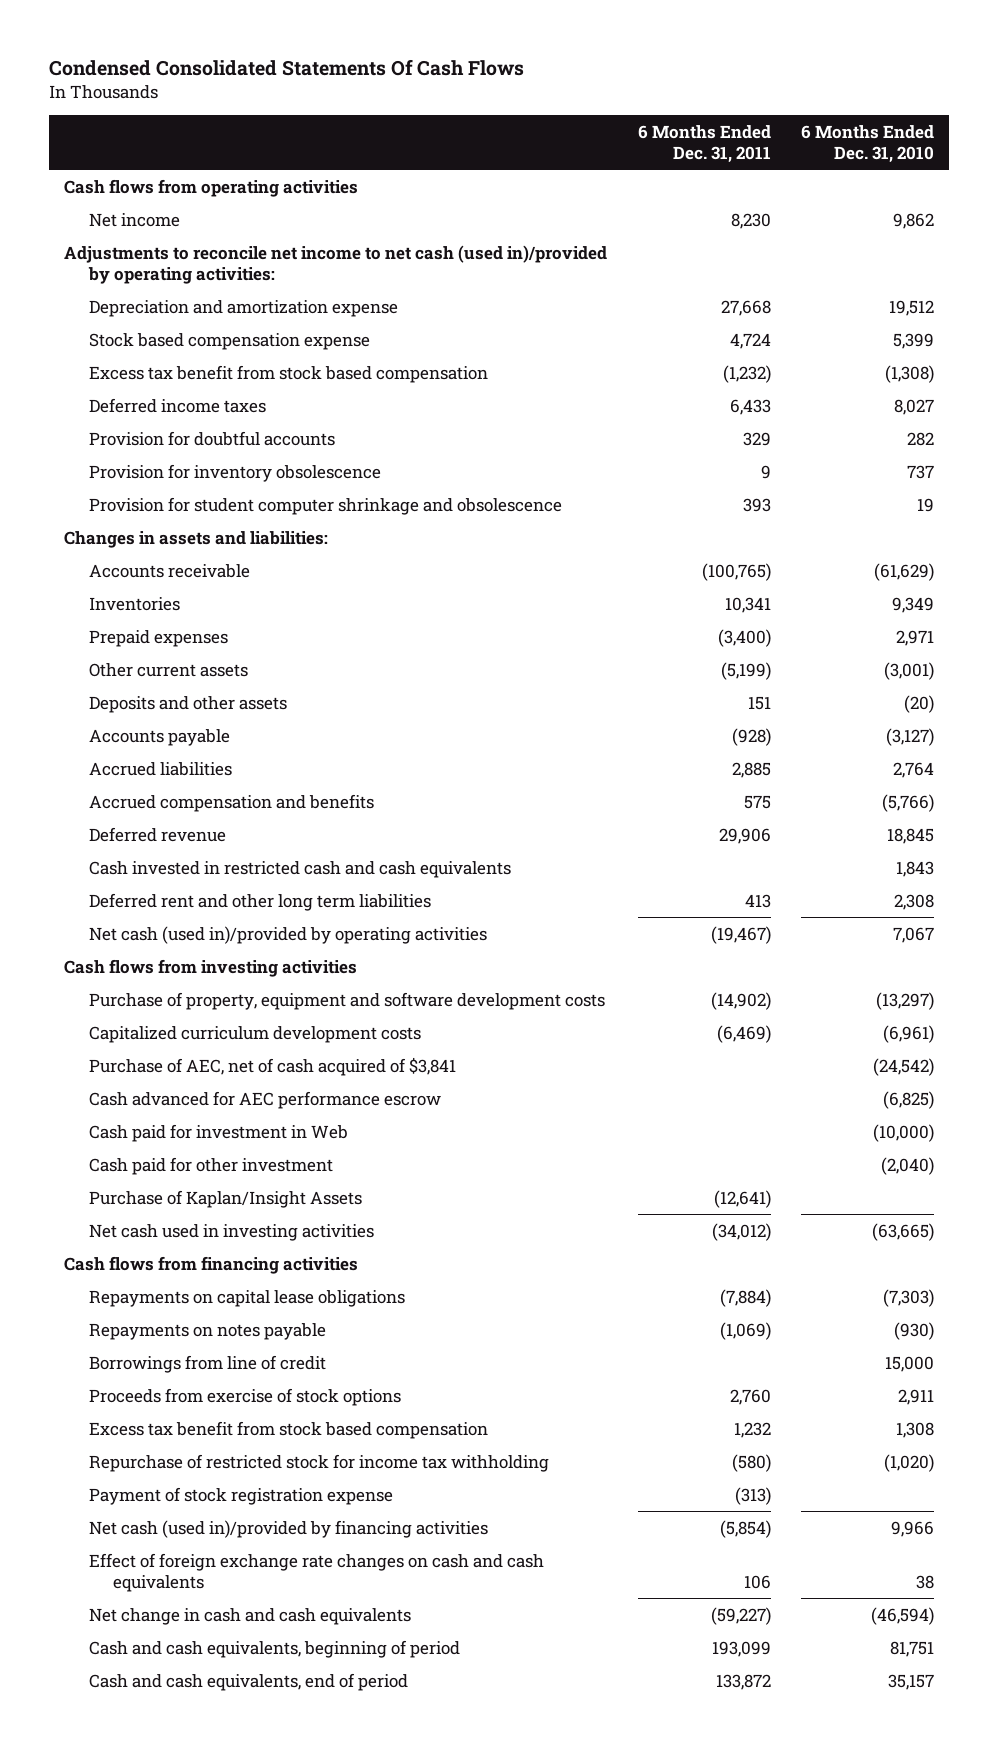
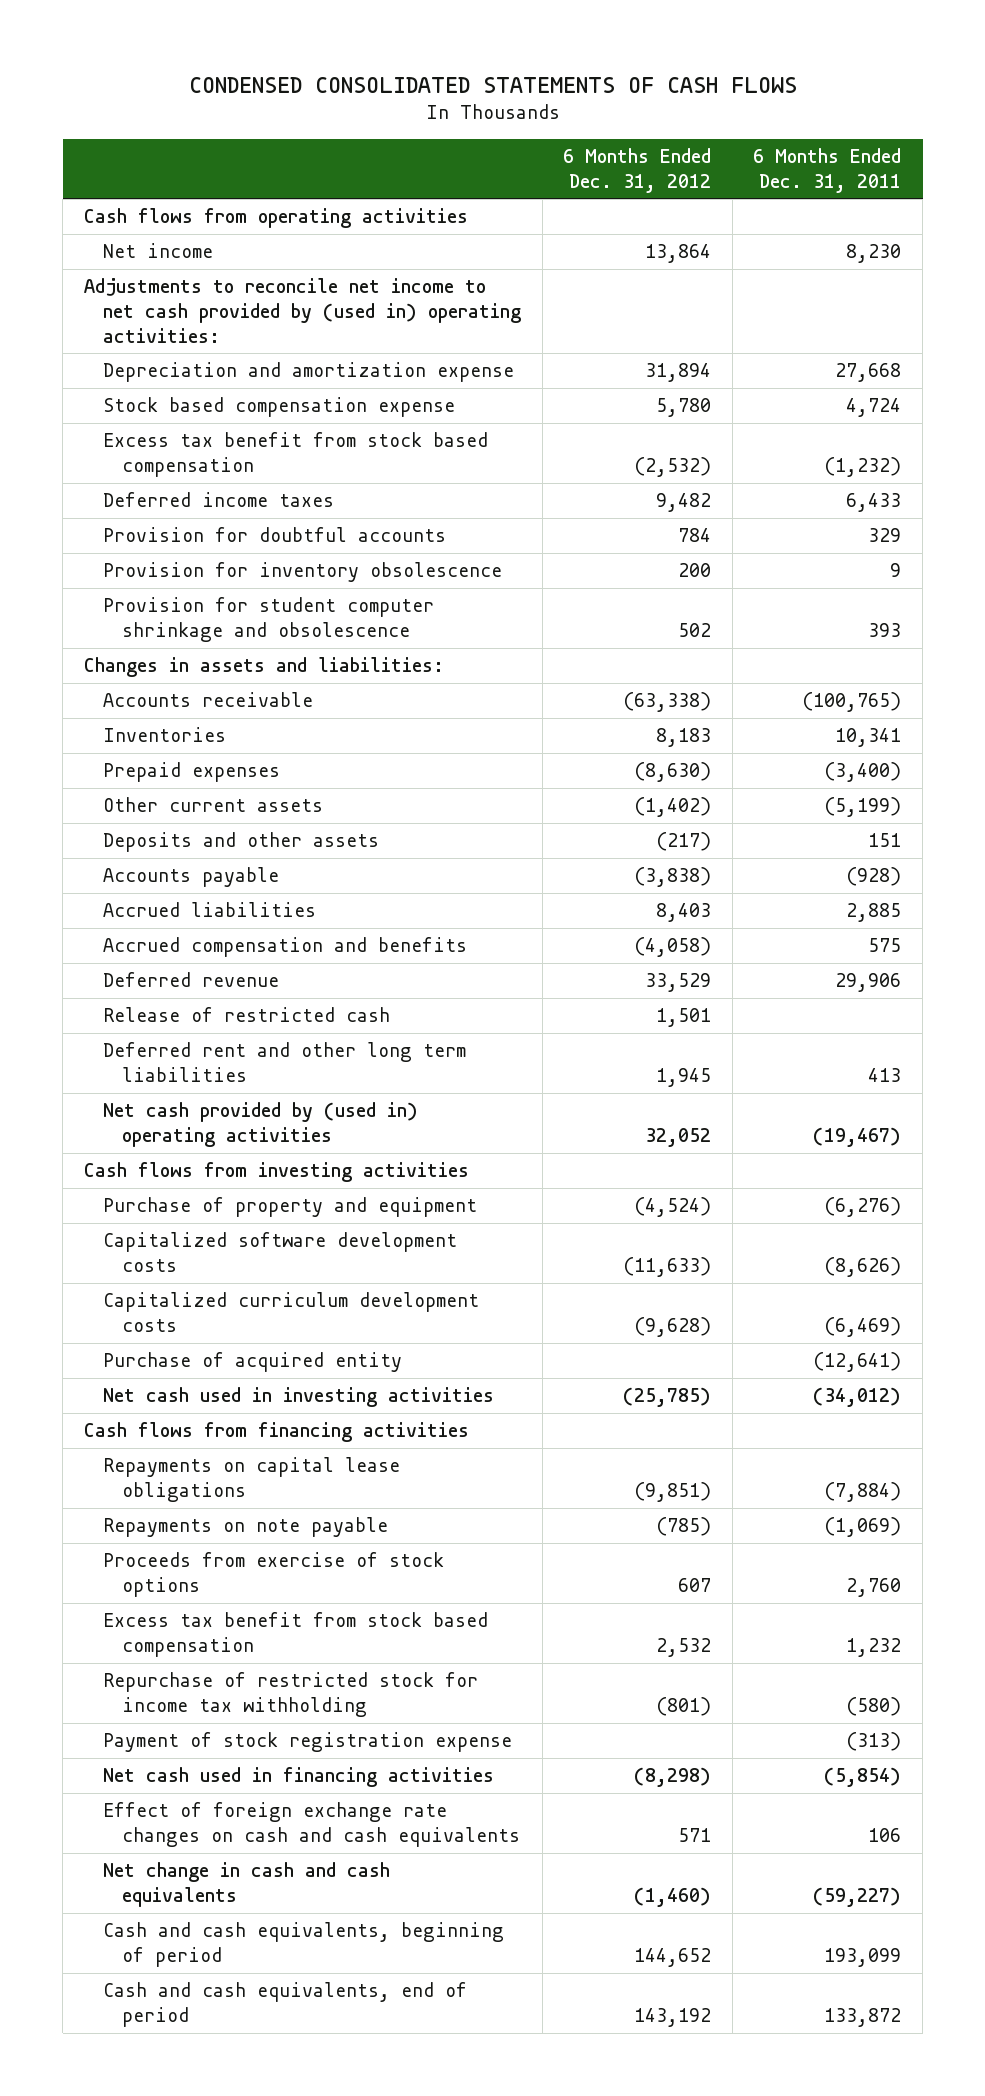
[48,59,524,77] Condensed Consolidated Statements Of Cash Flows -> [188,77,797,94] CONDENSED CONSOLIDATED STATEMENTS OF CASH FLOWS
[801,125,935,163] 6 Months Ended Dec. 31, 2010 -> none
none -> [563,147,712,193] 6 Months Ended Dec. 31, 2012
[64,244,608,284] Adjustments to reconcile net income to net cash (used in)/provided by operating activities: -> [83,278,521,343] Adjustments to reconcile net income to net cash provided by (used in) operating activities:
[88,860,511,878] Cash invested in restricted cash and cash equivalents -> [102,1007,390,1023] Release of restricted cash
[88,925,487,944] Net cash (used in)/provided by operating activities -> [102,1102,418,1147] Net cash provided by (used in) operating activities
[88,991,605,1010] Purchase of property, equipment and software development costs -> [102,1197,477,1218] Purchase of property and equipment
[710,991,771,1010] (14,902) -> [824,1197,902,1218] (6,276)
none -> [102,1232,457,1272] Capitalized software development costs
[88,1056,456,1076] Purchase of AEC, net of cash acquired of $3,841 -> none
[88,1090,441,1109] Cash advanced for AEC performance escrow -> none
[88,1123,348,1142] Cash paid for investment in Web -> none
[88,1156,333,1175] Cash paid for other investment -> none
[88,1189,362,1208] Purchase of Kaplan/Insight Assets -> [102,1352,402,1373] Purchase of acquired entity
[88,1354,326,1373] Borrowings from line of credit -> none
[88,1322,326,1340] Repayments on notes payable -> [102,1517,388,1538] Repayments on note payable
[88,1519,488,1538] Net cash (used in)/provided by financing activities -> [102,1767,494,1788] Net cash used in financing activities

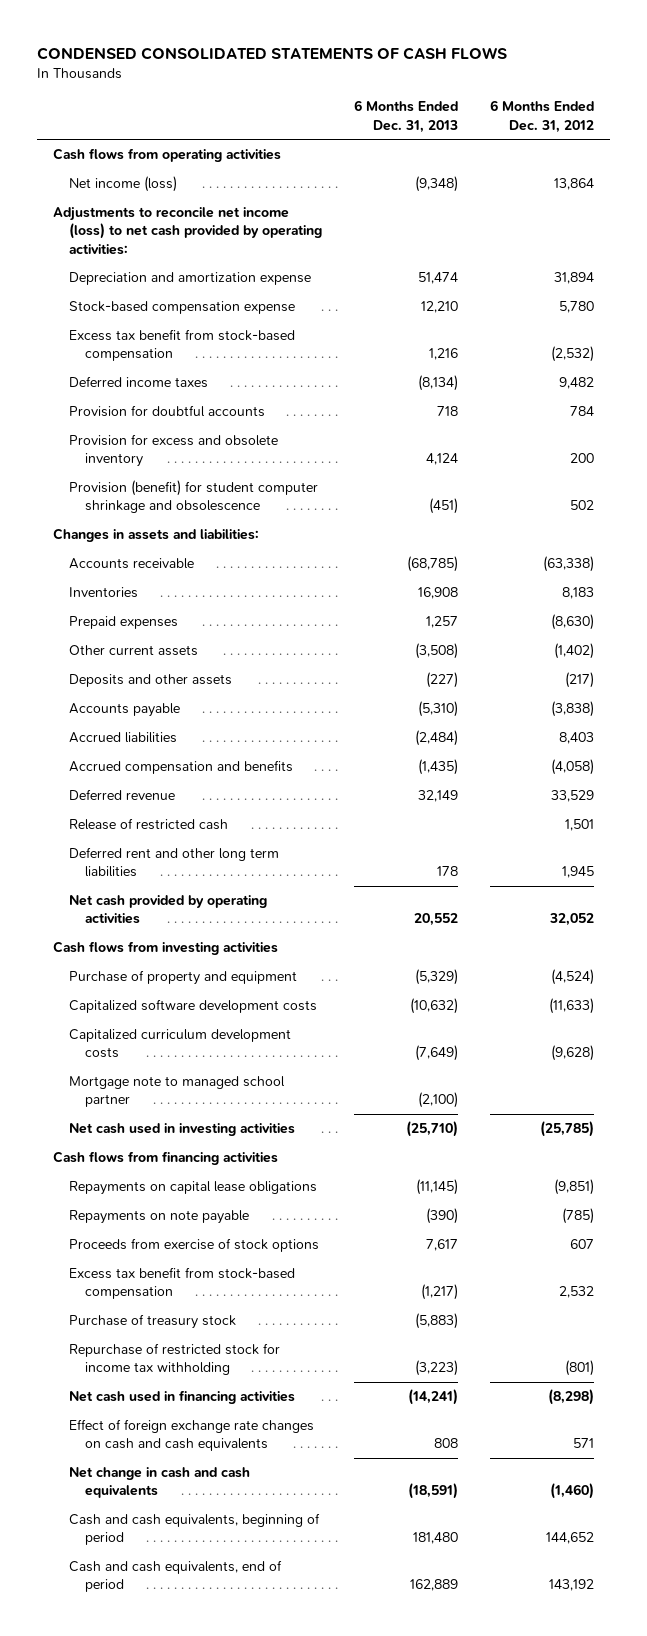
[753,147,902,193] 6 Months Ended Dec. 31, 2011 -> none
none -> [354,100,459,133] 6 Months Ended Dec. 31, 2013
[102,243,213,259] Net income -> [69,176,178,193] Net income (loss)
[83,278,521,343] Adjustments to reconcile net income to net cash provided by (used in) operating activities: -> [52,207,323,255] Adjustments to reconcile net income (loss) to net cash provided by operating activities:
[102,397,455,418] Stock based compensation expense -> [69,301,296,315] Stock-based compensation expense
[102,432,488,477] Excess tax benefit from stock based compensation -> [69,329,296,362] Excess tax benefit from stock-based compensation
[102,562,502,583] Provision for inventory obsolescence -> [69,434,279,468] Provision for excess and obsolete inventory
[102,597,434,642] Provision for student computer shrinkage and obsolescence -> [69,480,319,514] Provision (benefit) for student computer shrinkage and obsolescence
[102,1102,418,1147] Net cash provided by (used in) operating activities -> [69,895,268,925] Net cash provided by operating activities
[102,1352,402,1373] Purchase of acquired entity -> none
none -> [69,1076,286,1108] Mortgage note to managed school partner
[102,1612,488,1657] Excess tax benefit from stock based compensation -> [69,1267,296,1300] Excess tax benefit from stock-based compensation
none -> [69,1314,237,1330] Purchase of treasury stock
[102,1732,512,1753] Payment of stock registration expense -> none

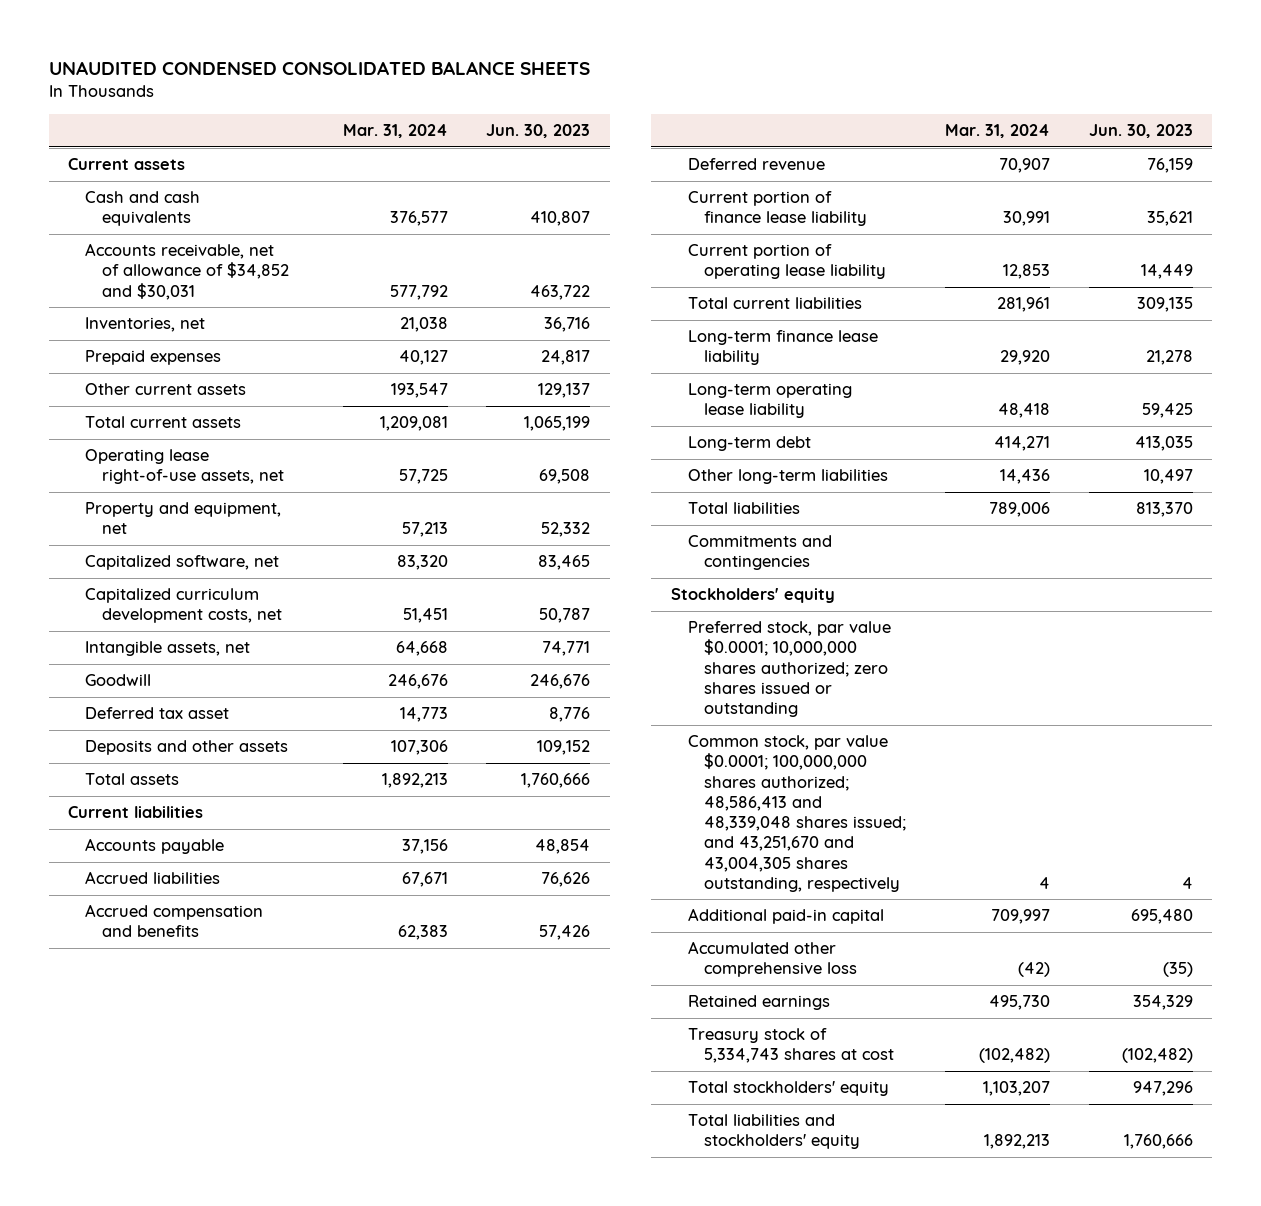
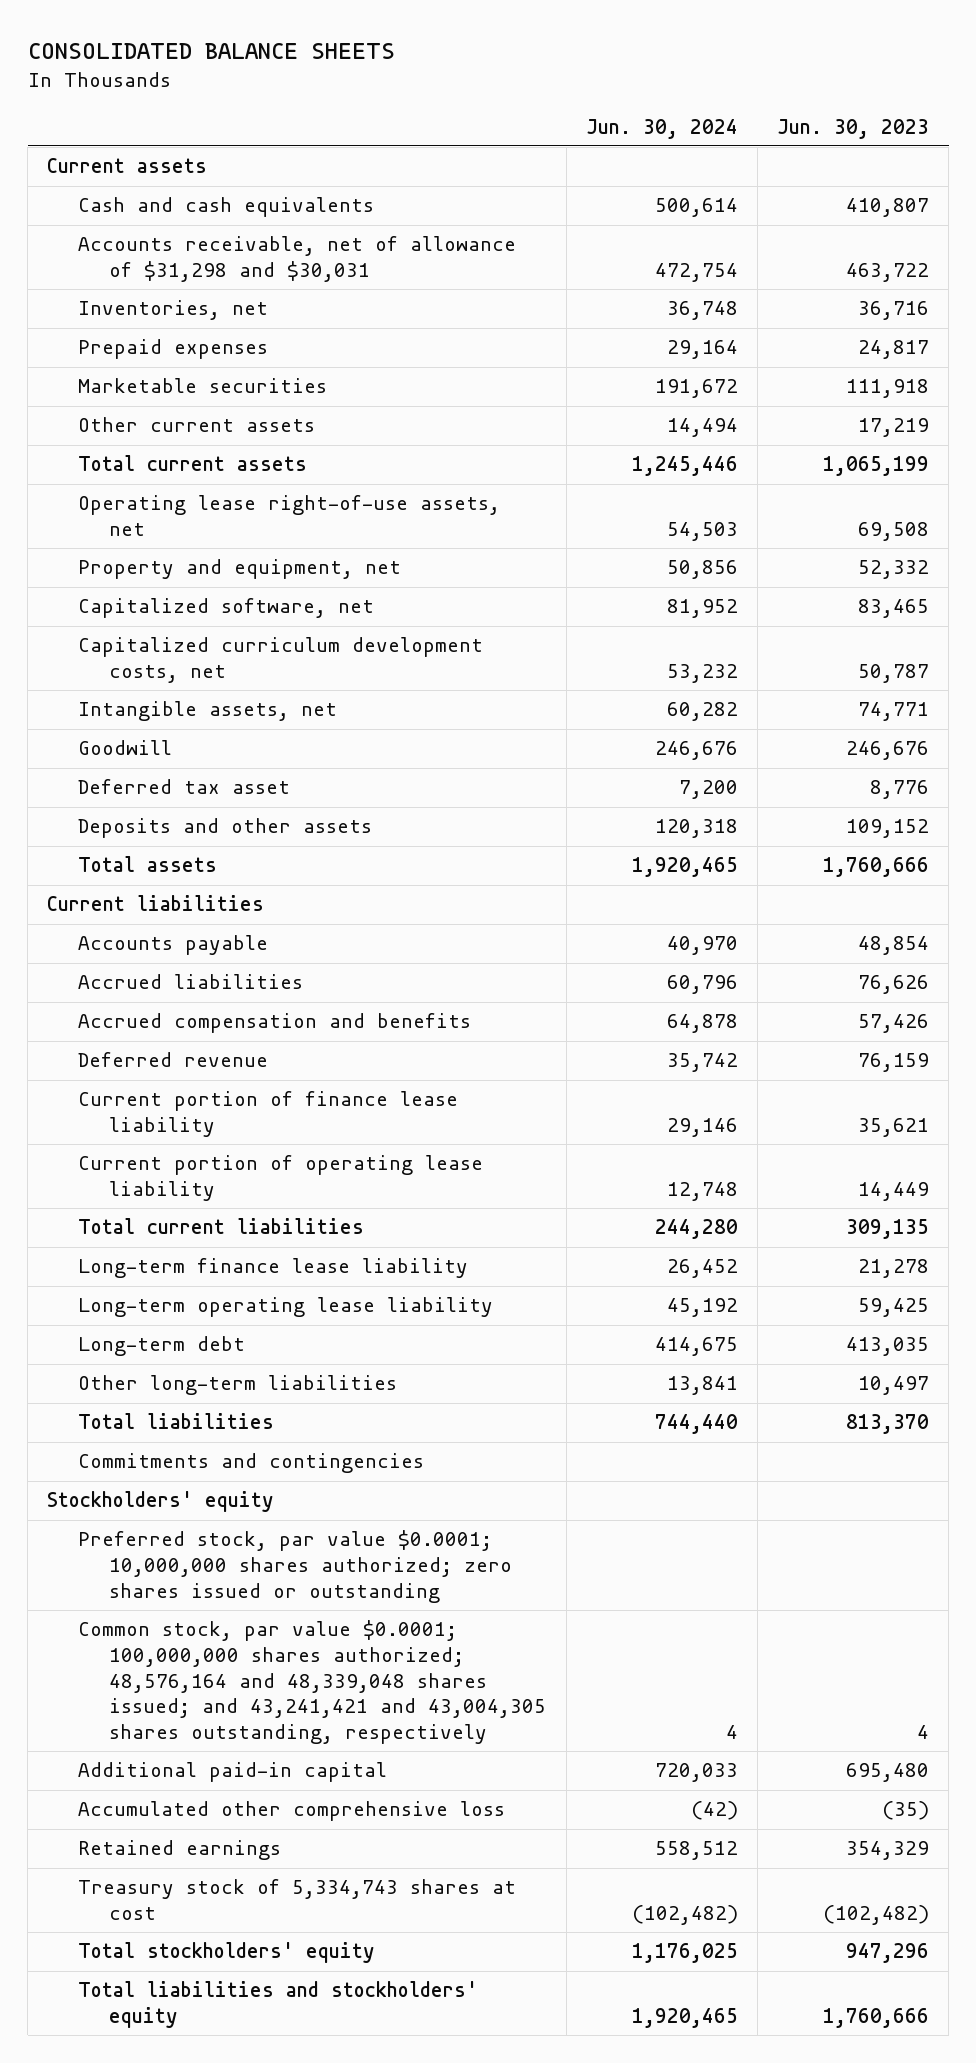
[48,60,590,75] UNAUDITED CONDENSED CONSOLIDATED BALANCE SHEETS -> [27,43,395,60] CONSOLIDATED BALANCE SHEETS
[342,124,448,139] Mar. 31, 2024 -> none
none -> [585,118,738,139] Jun. 30, 2024
[84,243,289,300] Accounts receivable, net of allowance of $34,852 and $30,031 -> [78,236,517,282] Accounts receivable, net of allowance of $31,298 and $30,031
none -> [78,378,328,394] Marketable securities
[538,383,591,399] 129,137 -> [857,418,929,438] 17,219
[687,735,907,892] Common stock, par value $0.0001; 100,000,000 shares authorized; 48,586,413 and 48,339,048 shares issued; and 43,251,670 and 43,004,305 shares outstanding, respectively -> [78,1620,547,1744] Common stock, par value $0.0001; 100,000,000 shares authorized; 48,576,164 and 48,339,048 shares issued; and 43,241,421 and 43,004,305 shares outstanding, respectively

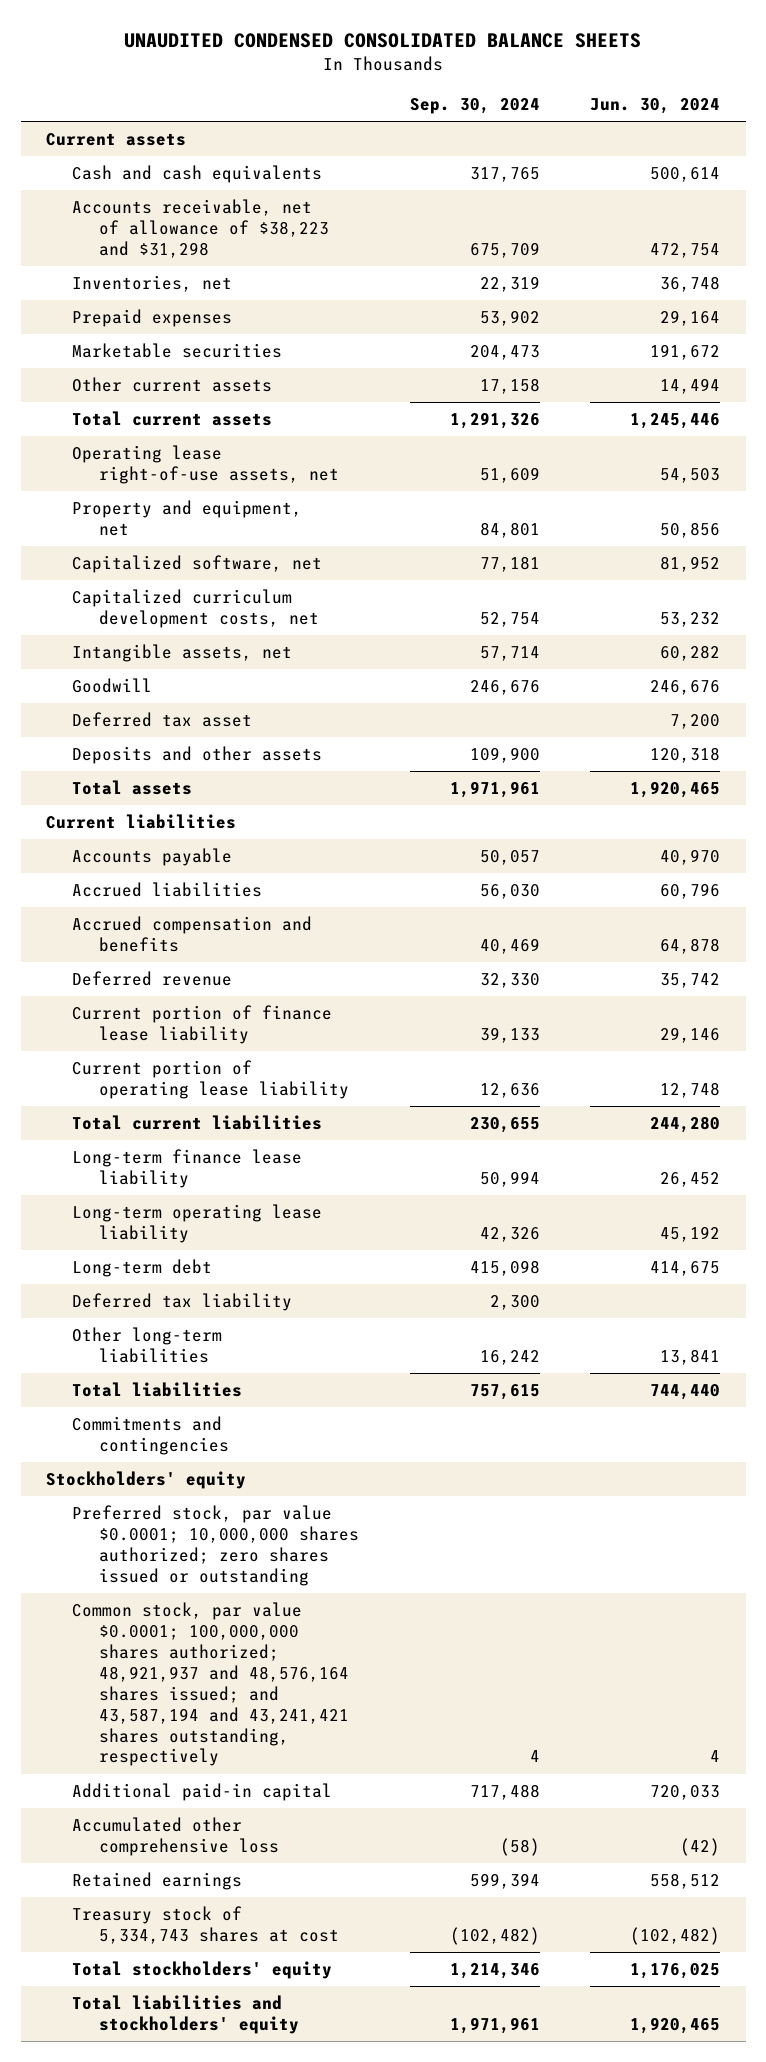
[27,43,395,60] CONSOLIDATED BALANCE SHEETS -> [124,33,642,49] UNAUDITED CONDENSED CONSOLIDATED BALANCE SHEETS
[776,118,929,139] Jun. 30, 2023 -> none
none -> [409,98,540,115] Sep. 30, 2024
[78,236,517,282] Accounts receivable, net of allowance of $31,298 and $30,031 -> [72,199,329,258] Accounts receivable, net of allowance of $38,223 and $31,298
none -> [72,1293,293,1312] Deferred tax liability
[78,1620,547,1744] Common stock, par value $0.0001; 100,000,000 shares authorized; 48,576,164 and 48,339,048 shares issued; and 43,241,421 and 43,004,305 shares outstanding, respectively -> [72,1602,349,1767] Common stock, par value $0.0001; 100,000,000 shares authorized; 48,921,937 and 48,576,164 shares issued; and 43,587,194 and 43,241,421 shares outstanding, respectively

